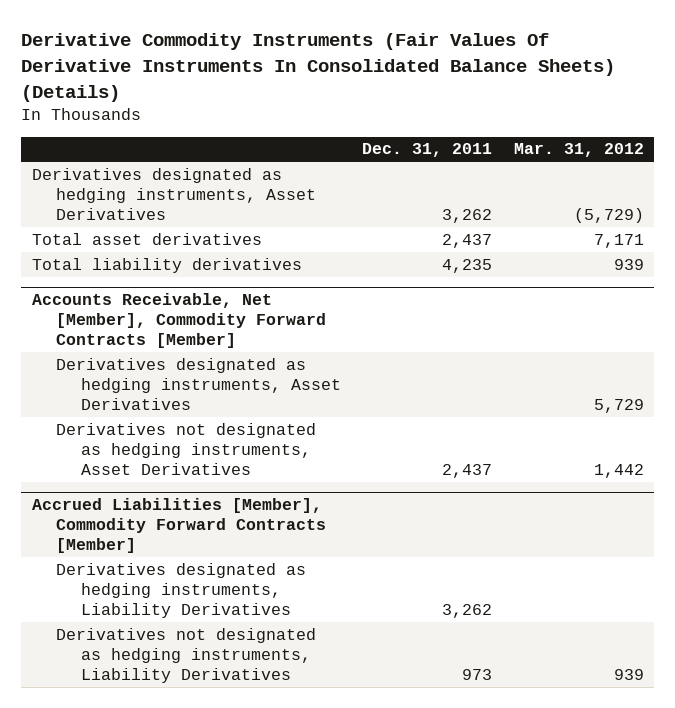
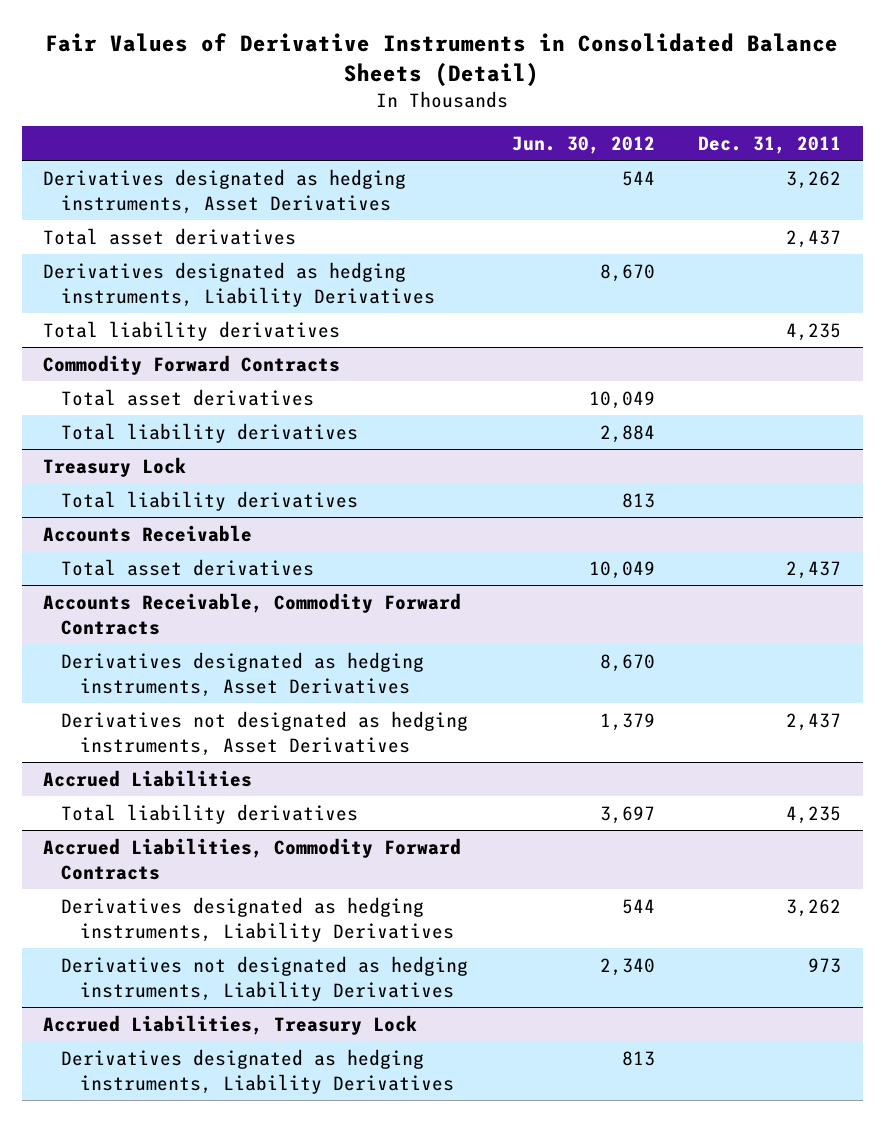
[20,33,615,102] Derivative Commodity Instruments (Fair Values Of Derivative Instruments In Consolidated Balance Sheets) (Details) -> [45,33,839,87] Fair Values of Derivative Instruments in Consolidated Balance Sheets (Detail)
[513,143,644,158] Mar. 31, 2012 -> none
none -> [511,135,655,154] Jun. 30, 2012
none -> [43,261,436,307] Derivatives designated as hedging instruments, Liability Derivatives
none -> [43,354,341,375] Commodity Forward Contracts
none -> [61,388,315,406] Total asset derivatives
none -> [61,422,359,443] Total liability derivatives
none -> [43,456,187,477] Treasury Lock
none -> [61,490,359,511] Total liability derivatives
none -> [43,524,253,542] Accounts Receivable
none -> [61,558,315,576] Total asset derivatives
[31,292,327,349] Accounts Receivable, Net [Member], Commodity Forward Contracts [Member] -> [43,592,462,635] Accounts Receivable, Commodity Forward Contracts
none -> [43,769,253,787] Accrued Liabilities
none -> [61,803,359,824] Total liability derivatives
[31,497,327,554] Accrued Liabilities [Member], Commodity Forward Contracts [Member] -> [43,837,462,880] Accrued Liabilities, Commodity Forward Contracts
none -> [43,1014,418,1035] Accrued Liabilities, Treasury Lock
none -> [61,1048,454,1094] Derivatives designated as hedging instruments, Liability Derivatives

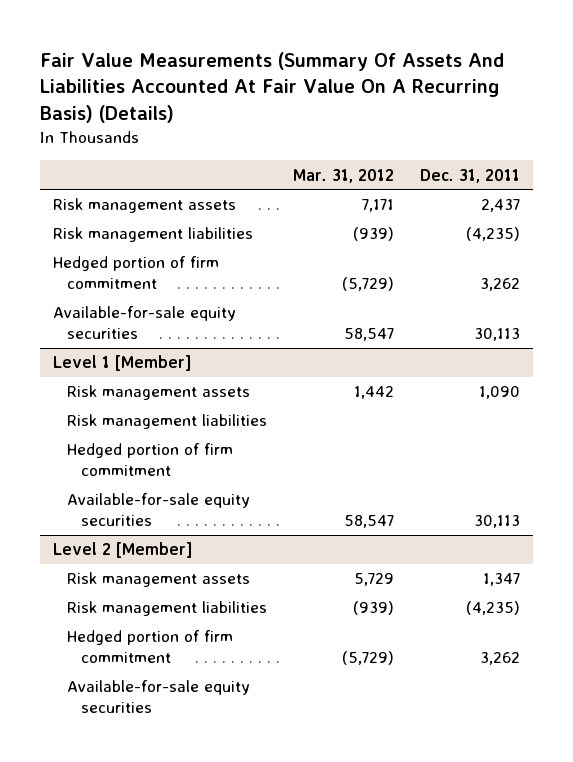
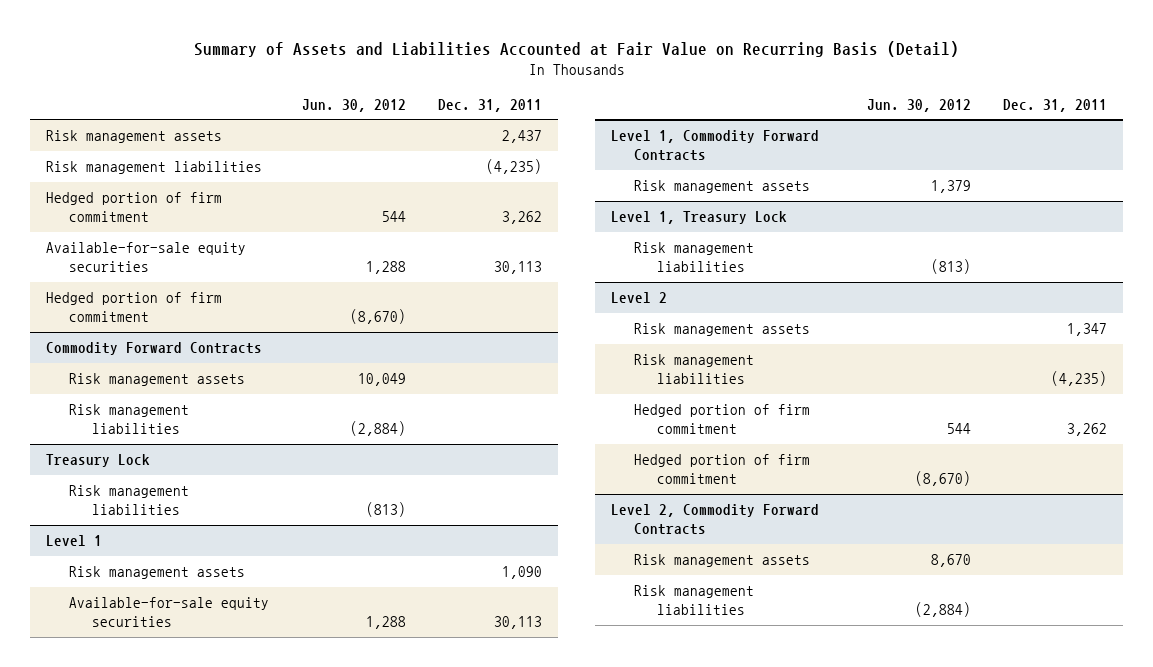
[39,51,504,123] Fair Value Measurements (Summary Of Assets And Liabilities Accounted At Fair Value On A Recurring Basis) (Details) -> [193,40,959,57] Summary of Assets and Liabilities Accounted at Fair Value on Recurring Basis (Detail)
[292,168,394,183] Mar. 31, 2012 -> none
none -> [301,98,406,112] Jun. 30, 2012
none -> [46,292,223,323] Hedged portion of firm commitment
none -> [46,342,263,356] Commodity Forward Contracts
none -> [69,373,246,387] Risk management assets
none -> [69,404,190,435] Risk management liabilities
none -> [46,454,151,468] Treasury Lock
none -> [69,485,190,516] Risk management liabilities
[52,355,192,372] Level 1 [Member] -> [46,535,103,547] Level 1
[66,414,267,430] Risk management liabilities -> none
[66,443,233,477] Hedged portion of firm commitment -> none
none -> [611,130,820,162] Level 1, Commodity Forward Contracts
none -> [634,180,811,194] Risk management assets
none -> [611,211,788,225] Level 1, Treasury Lock
none -> [634,242,755,273] Risk management liabilities
[52,542,193,559] Level 2 [Member] -> [611,292,668,304] Level 2
[66,680,250,714] Available-for-sale equity securities -> none
none -> [634,454,811,485] Hedged portion of firm commitment
none -> [611,504,820,536] Level 2, Commodity Forward Contracts
none -> [634,554,811,568] Risk management assets
none -> [634,585,755,616] Risk management liabilities

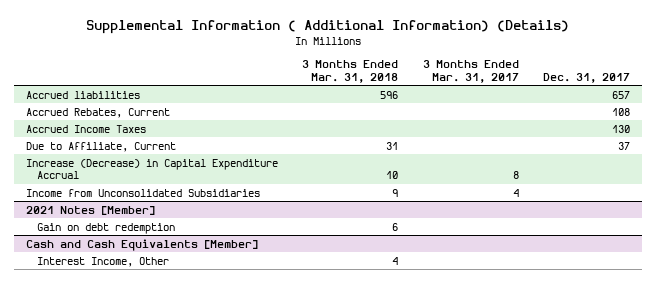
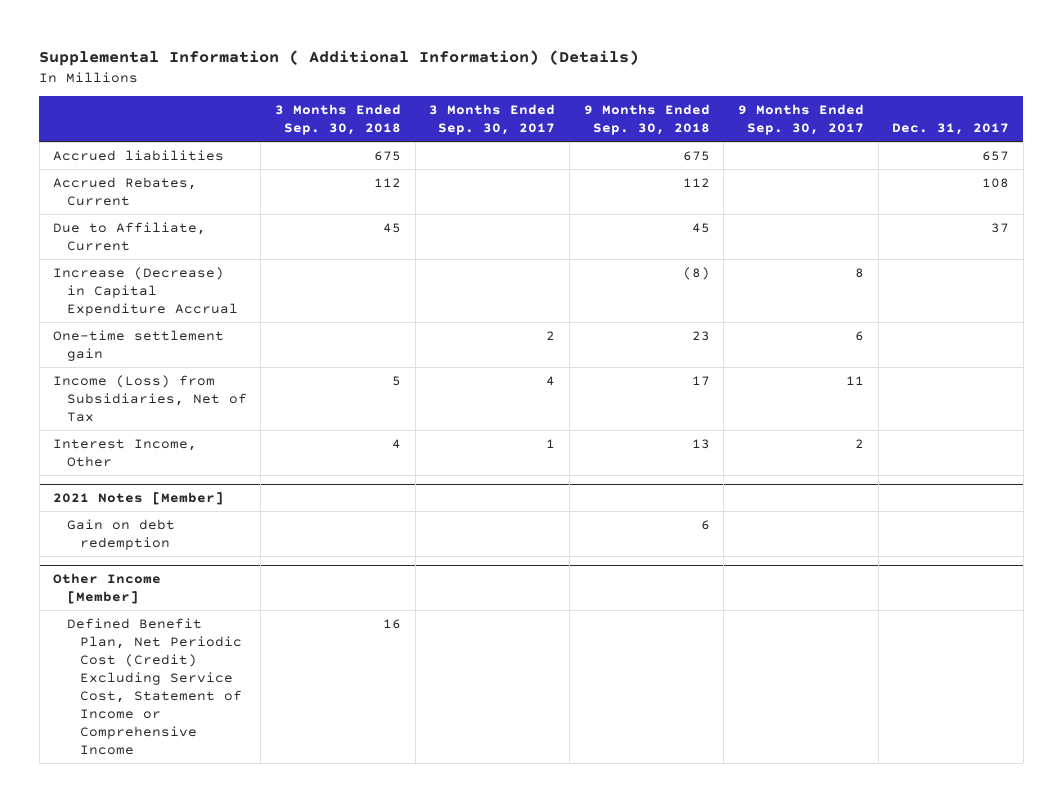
[302,60,399,83] 3 Months Ended Mar. 31, 2018 -> none
[422,60,519,83] 3 Months Ended Mar. 31, 2017 -> none
none -> [275,103,402,136] 3 Months Ended Sep. 30, 2018
none -> [429,103,556,136] 3 Months Ended Sep. 30, 2017
none -> [583,103,710,136] 9 Months Ended Sep. 30, 2018
none -> [737,103,864,136] 9 Months Ended Sep. 30, 2017
[25,124,146,133] Accrued Income Taxes -> none
[25,188,260,197] Income from Unconsolidated Subsidiaries -> none
none -> [53,329,225,361] One-time settlement gain
none -> [53,374,247,422] Income (Loss) from Subsidiaries, Net of Tax
none -> [53,438,198,467] Interest Income, Other
[25,238,258,251] Cash and Cash Equivalents [Member] -> none
[37,256,170,267] Interest Income, Other -> none
none -> [53,572,162,604] Other Income [Member]
none -> [66,617,243,756] Defined Benefit Plan, Net Periodic Cost (Credit) Excluding Service Cost, Statement of Income or Comprehensive Income

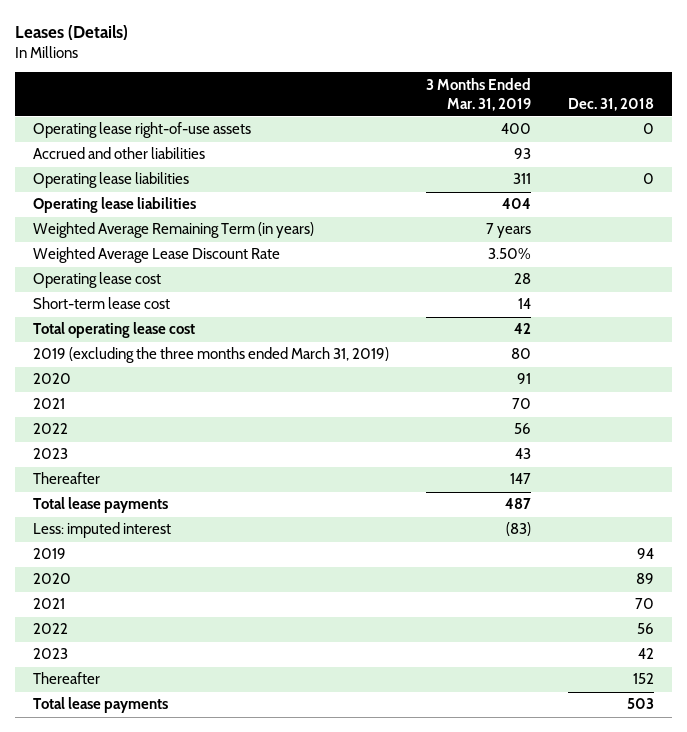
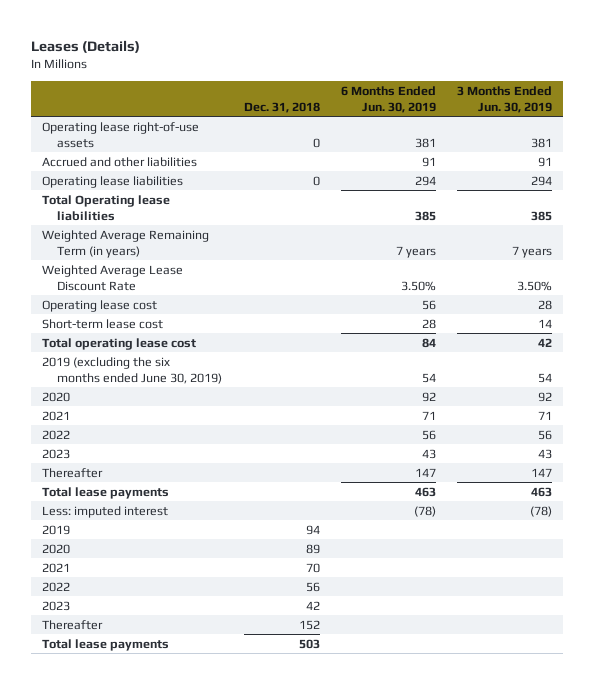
[425,77,531,111] 3 Months Ended Mar. 31, 2019 -> none
none -> [340,85,436,113] 6 Months Ended Jun. 30, 2019
none -> [457,85,553,113] 3 Months Ended Jun. 30, 2019
[33,197,197,214] Operating lease liabilities -> [42,194,171,221] Total Operating lease liabilities
[33,347,390,364] 2019 (excluding the three months ended March 31, 2019) -> [42,356,223,384] 2019 (excluding the six months ended June 30, 2019)

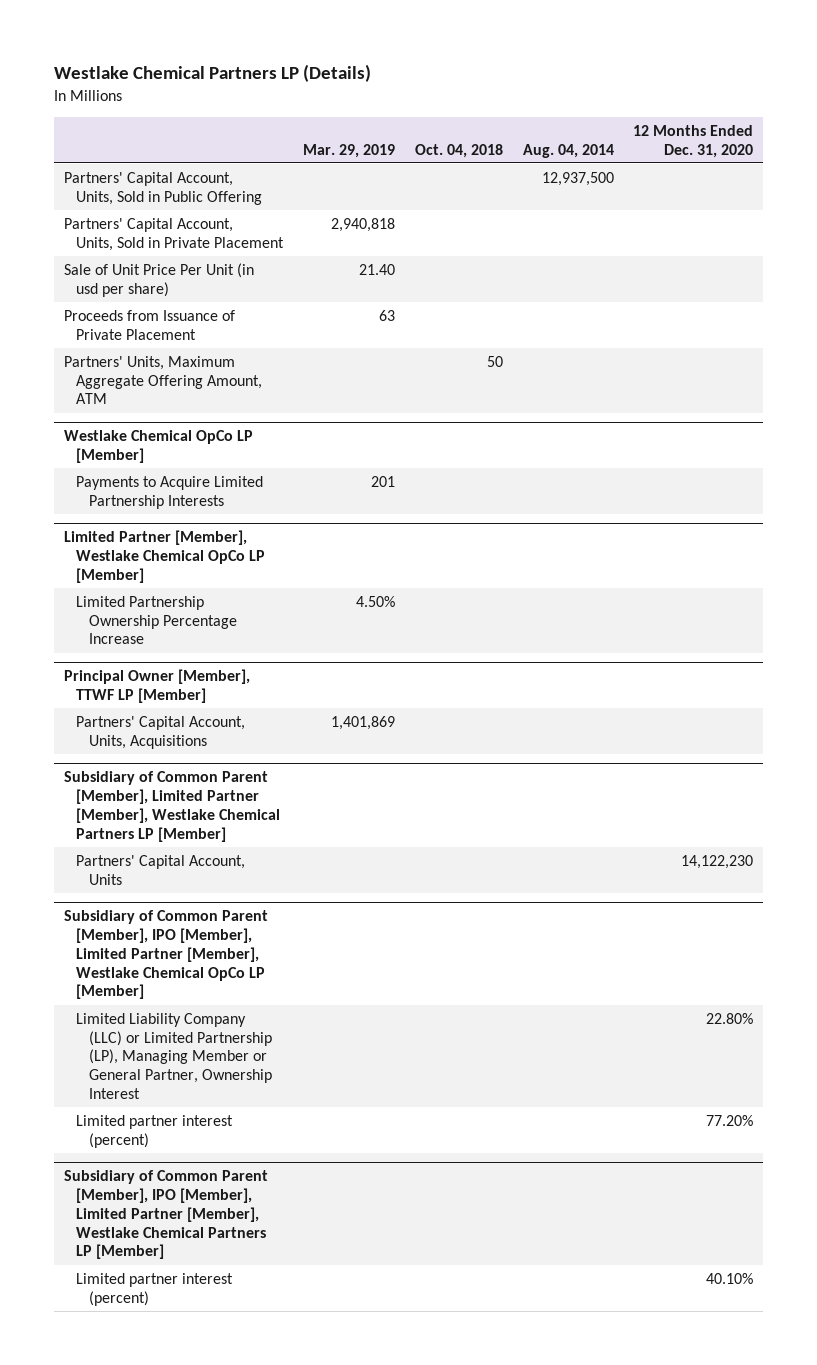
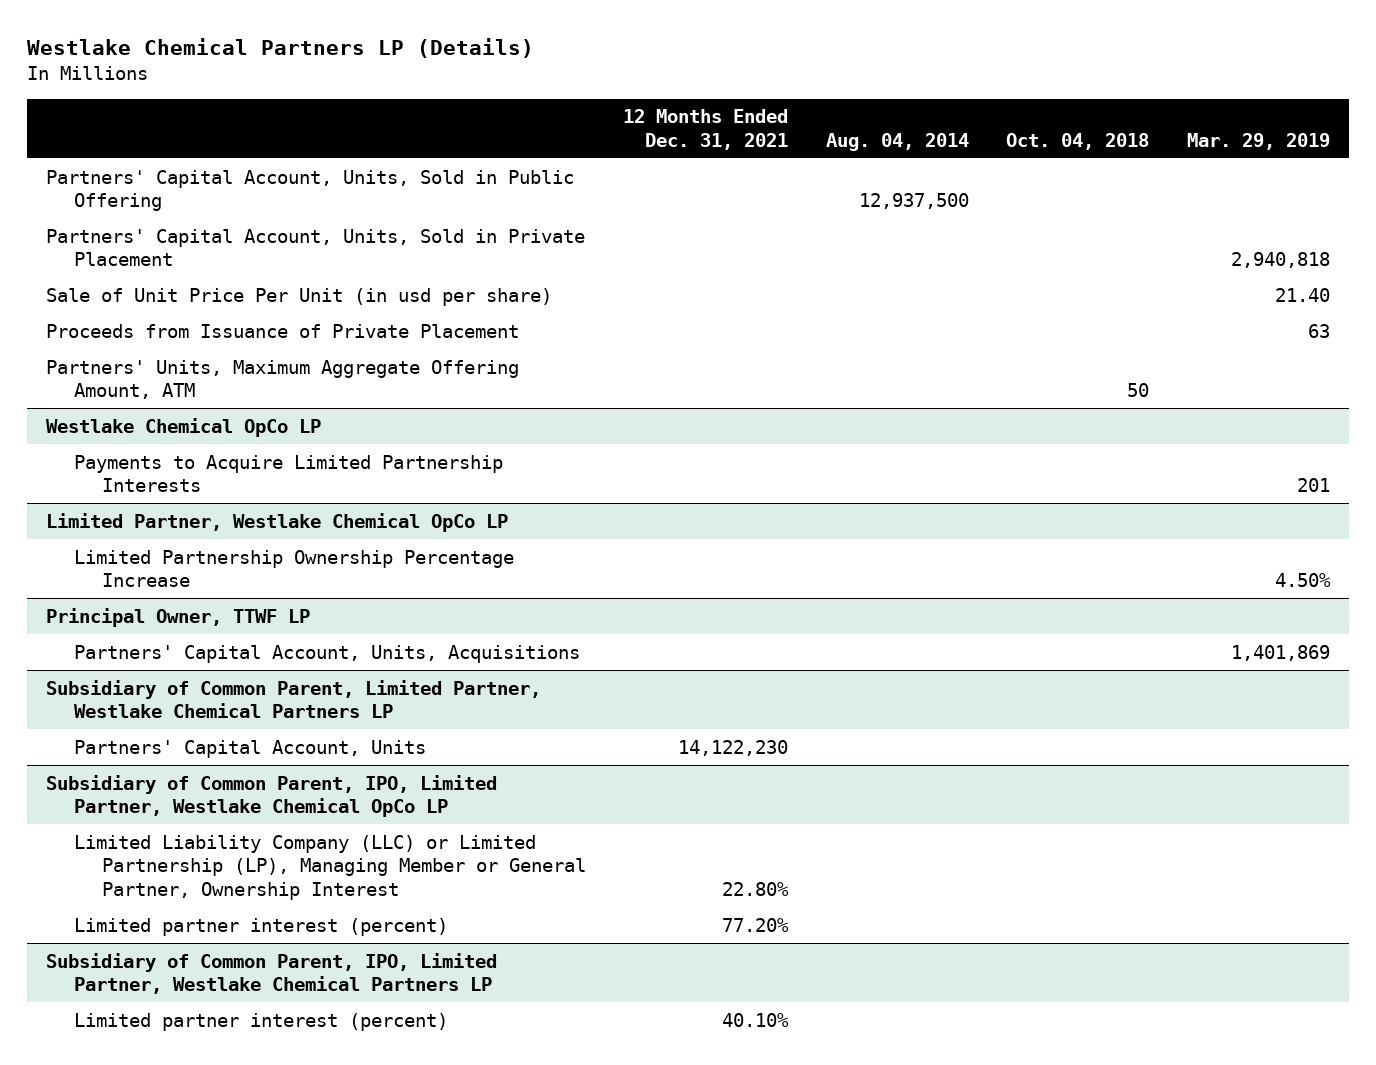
[633,124,754,158] 12 Months Ended Dec. 31, 2020 -> none
none -> [623,109,789,150] 12 Months Ended Dec. 31, 2021
[63,430,253,463] Westlake Chemical OpCo LP [Member] -> [45,417,321,437] Westlake Chemical OpCo LP
[63,530,266,583] Limited Partner [Member], Westlake Chemical OpCo LP [Member] -> [45,512,508,532] Limited Partner, Westlake Chemical OpCo LP
[63,669,250,703] Principal Owner [Member], TTWF LP [Member] -> [45,607,310,627] Principal Owner, TTWF LP
[63,771,281,842] Subsidiary of Common Parent [Member], Limited Partner [Member], Westlake Chemical Partners LP [Member] -> [45,679,541,719] Subsidiary of Common Parent, Limited Partner, Westlake Chemical Partners LP
[63,910,268,1000] Subsidiary of Common Parent [Member], IPO [Member], Limited Partner [Member], Westlake Chemical OpCo LP [Member] -> [45,774,497,818] Subsidiary of Common Parent, IPO, Limited Partner, Westlake Chemical OpCo LP
[63,1170,268,1260] Subsidiary of Common Parent [Member], IPO [Member], Limited Partner [Member], Westlake Chemical Partners LP [Member] -> [45,952,497,995] Subsidiary of Common Parent, IPO, Limited Partner, Westlake Chemical Partners LP

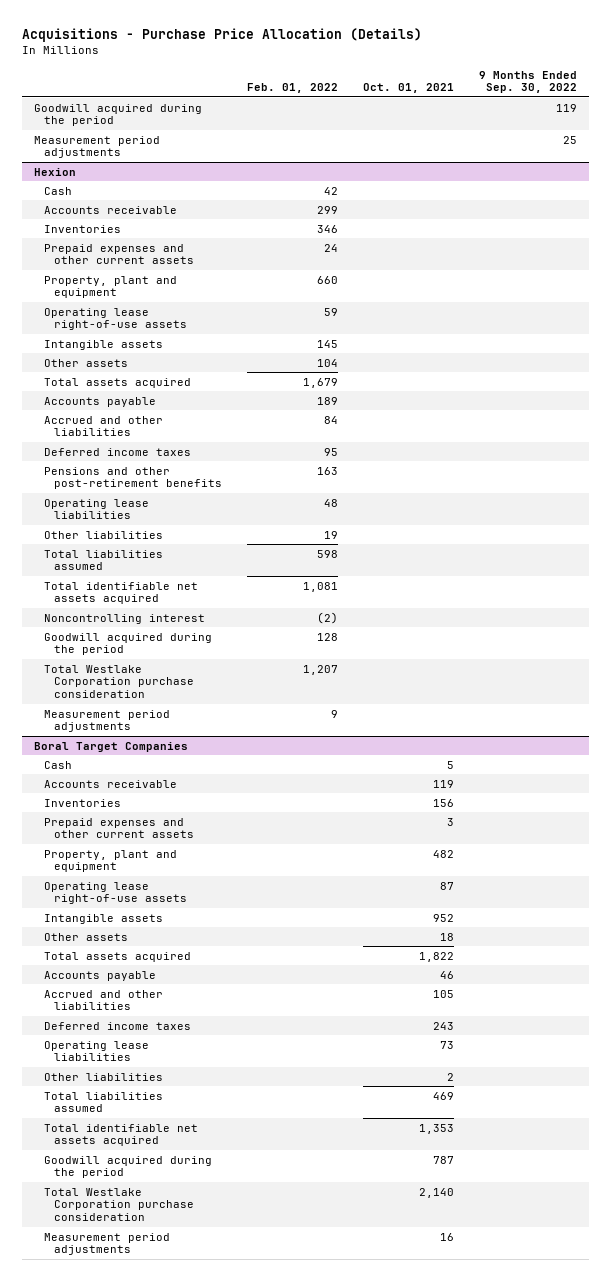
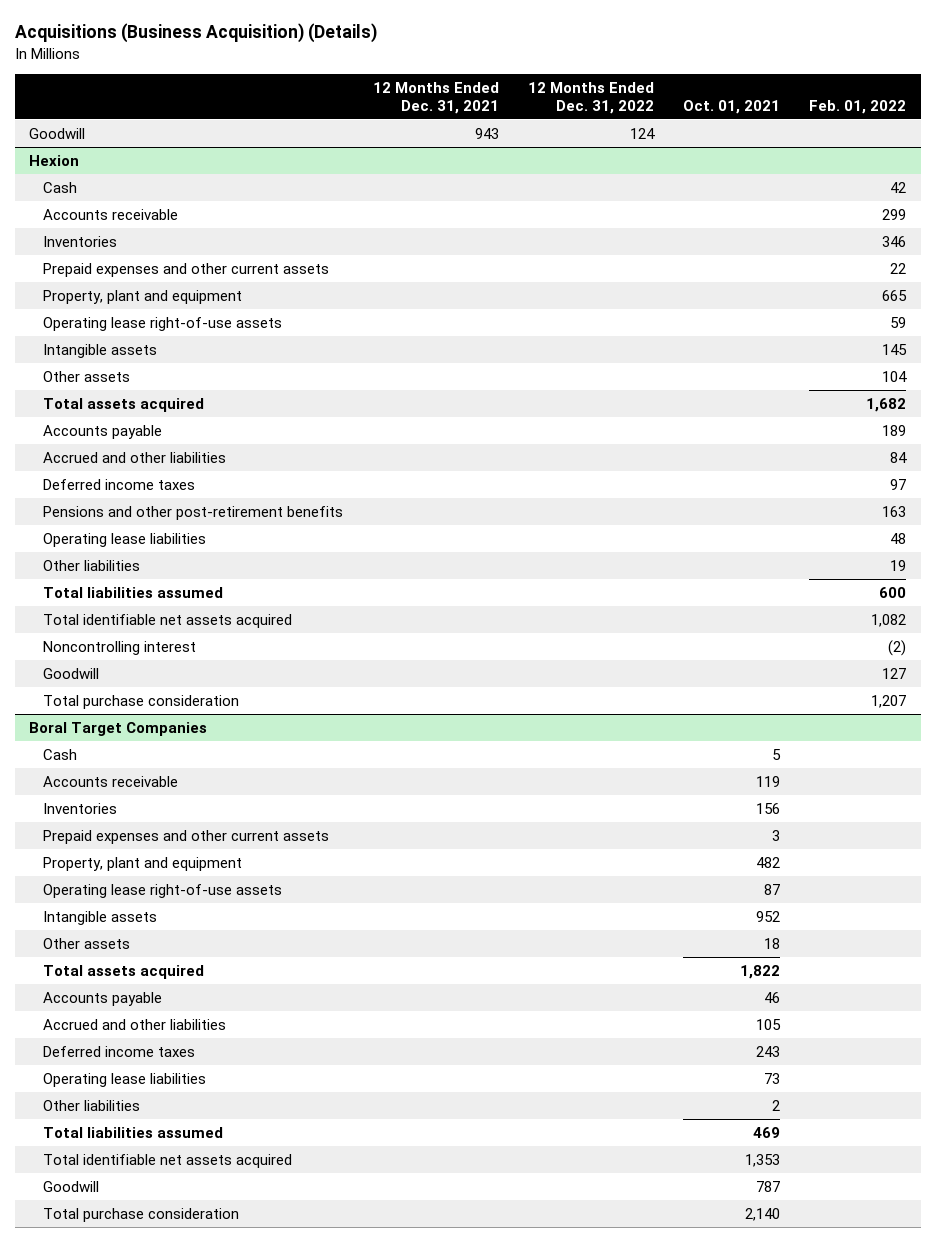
[21,28,422,43] Acquisitions - Purchase Price Allocation (Details) -> [14,23,377,44] Acquisitions (Business Acquisition) (Details)
[478,70,577,94] 9 Months Ended Sep. 30, 2022 -> none
none -> [372,81,499,114] 12 Months Ended Dec. 31, 2021
none -> [527,81,654,114] 12 Months Ended Dec. 31, 2022
[34,135,161,159] Measurement period adjustments -> none
[34,103,203,127] Goodwill acquired during the period -> [29,128,86,140] Goodwill
[324,243,339,252] 24 -> [890,263,907,275] 22
[317,275,339,284] 660 -> [882,290,908,302] 665
[303,377,339,388] 1,679 -> [866,398,907,413] 1,682
[324,447,339,456] 95 -> [890,479,907,491] 97
[317,549,339,558] 598 -> [879,587,907,599] 600
[303,581,339,592] 1,081 -> [871,614,907,628] 1,082
[44,709,171,733] Measurement period adjustments -> none
[44,632,213,656] Goodwill acquired during the period -> [43,668,100,680] Goodwill
[317,632,339,641] 128 -> [882,668,907,680] 127
[44,664,195,699] Total Westlake Corporation purchase consideration -> [43,695,240,710] Total purchase consideration
[44,1232,171,1256] Measurement period adjustments -> none
[44,1155,213,1179] Goodwill acquired during the period -> [43,1181,100,1193] Goodwill
[44,1187,195,1222] Total Westlake Corporation purchase consideration -> [43,1208,240,1223] Total purchase consideration

